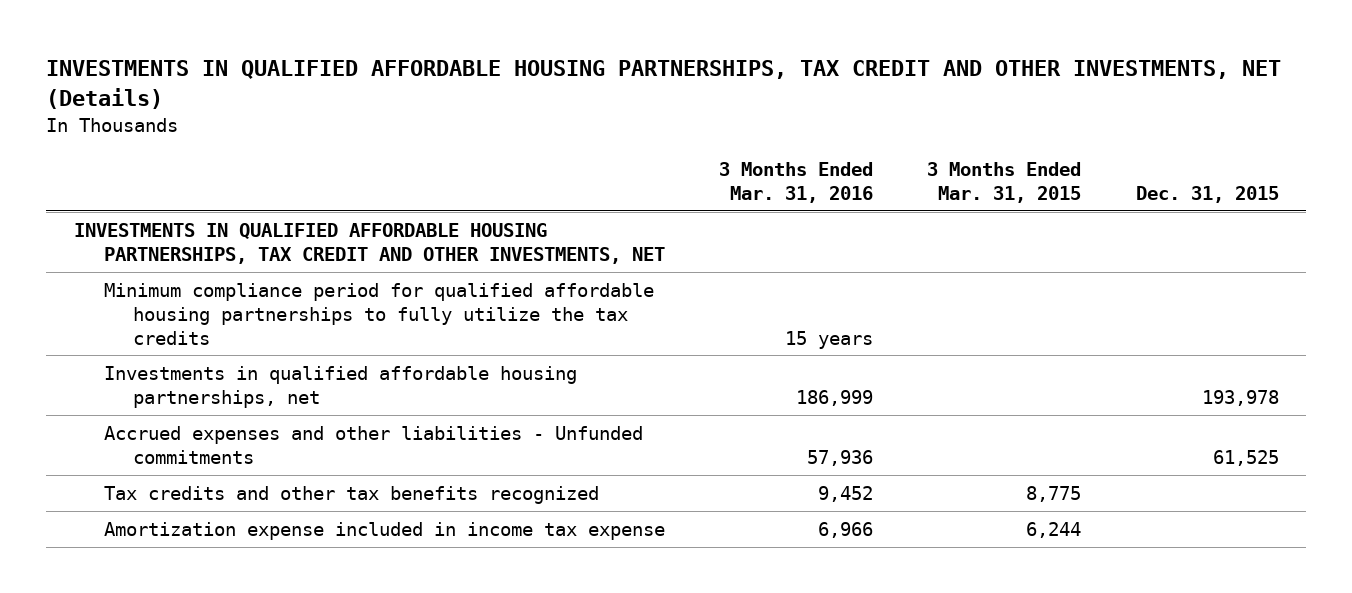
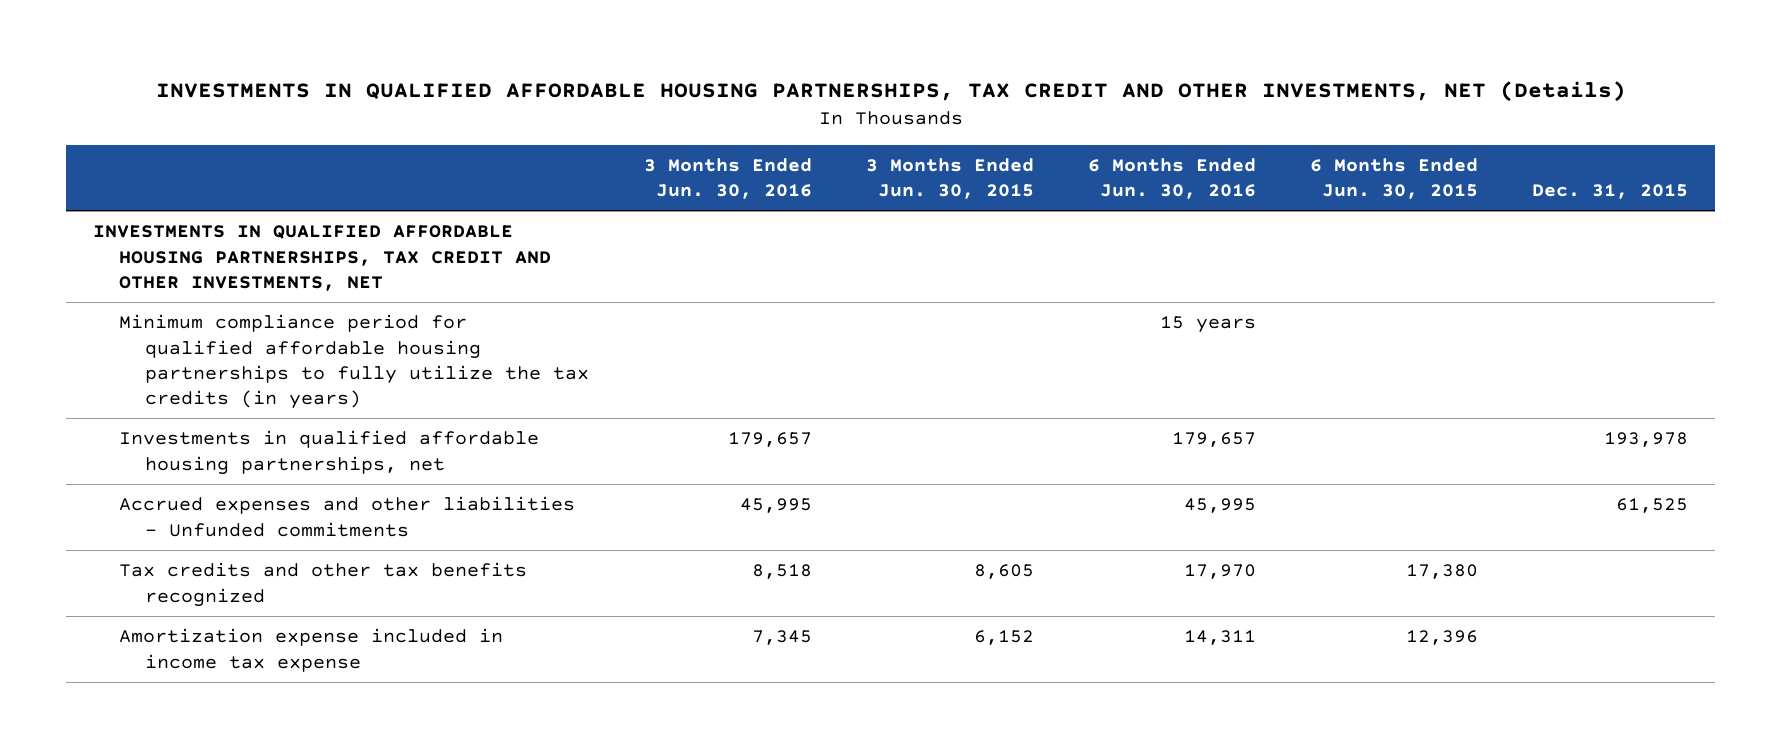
[718,161,873,203] 3 Months Ended Mar. 31, 2016 -> none
[927,161,1082,203] 3 Months Ended Mar. 31, 2015 -> none
none -> [643,157,812,200] 3 Months Ended Jun. 30, 2016
none -> [865,157,1034,200] 3 Months Ended Jun. 30, 2015
none -> [1087,157,1256,200] 6 Months Ended Jun. 30, 2016
none -> [1310,157,1479,200] 6 Months Ended Jun. 30, 2015
[103,282,654,345] Minimum compliance period for qualified affordable housing partnerships to fully utilize the tax credits -> [119,314,590,409] Minimum compliance period for qualified affordable housing partnerships to fully utilize the tax credits (in years)

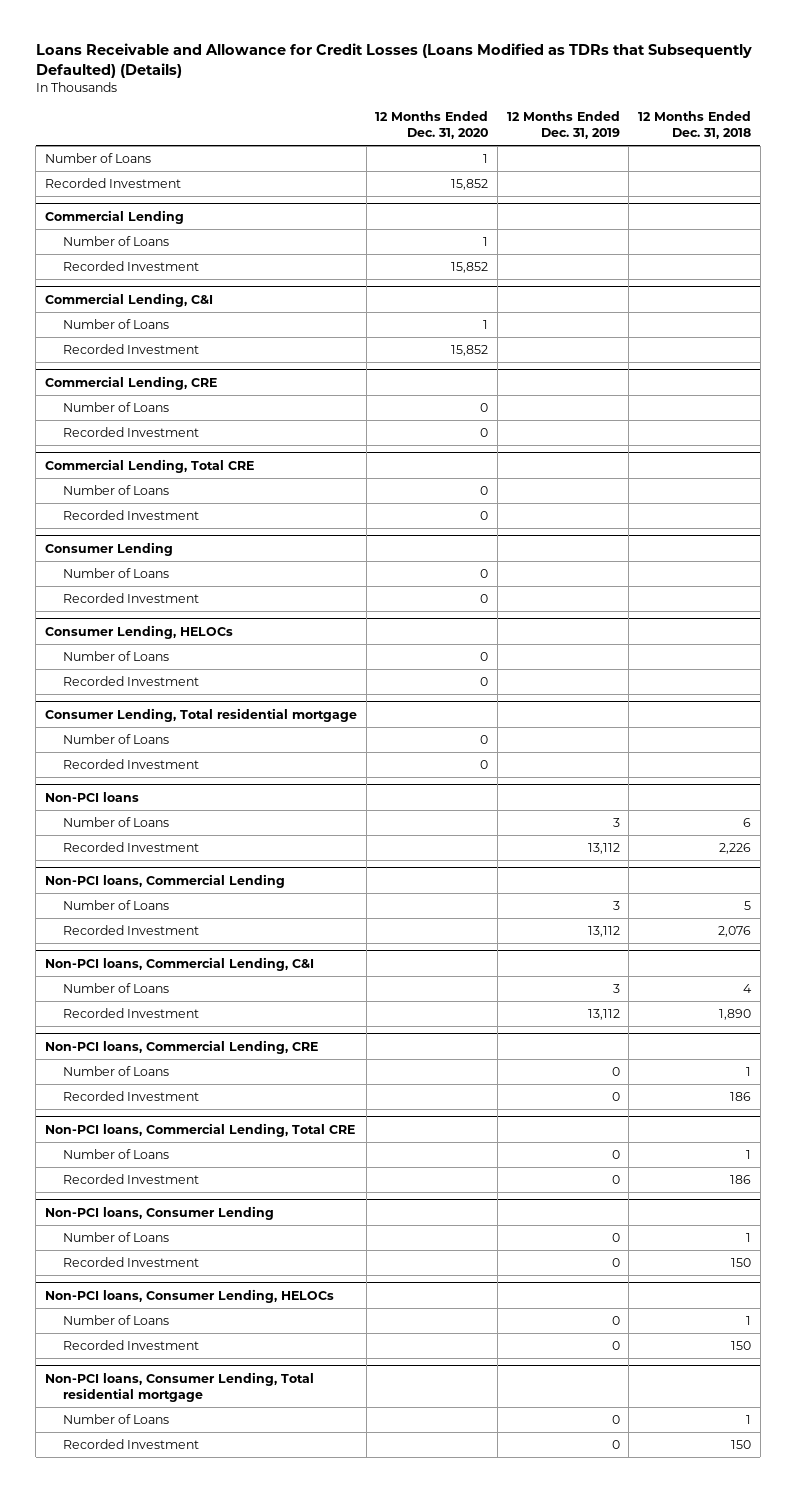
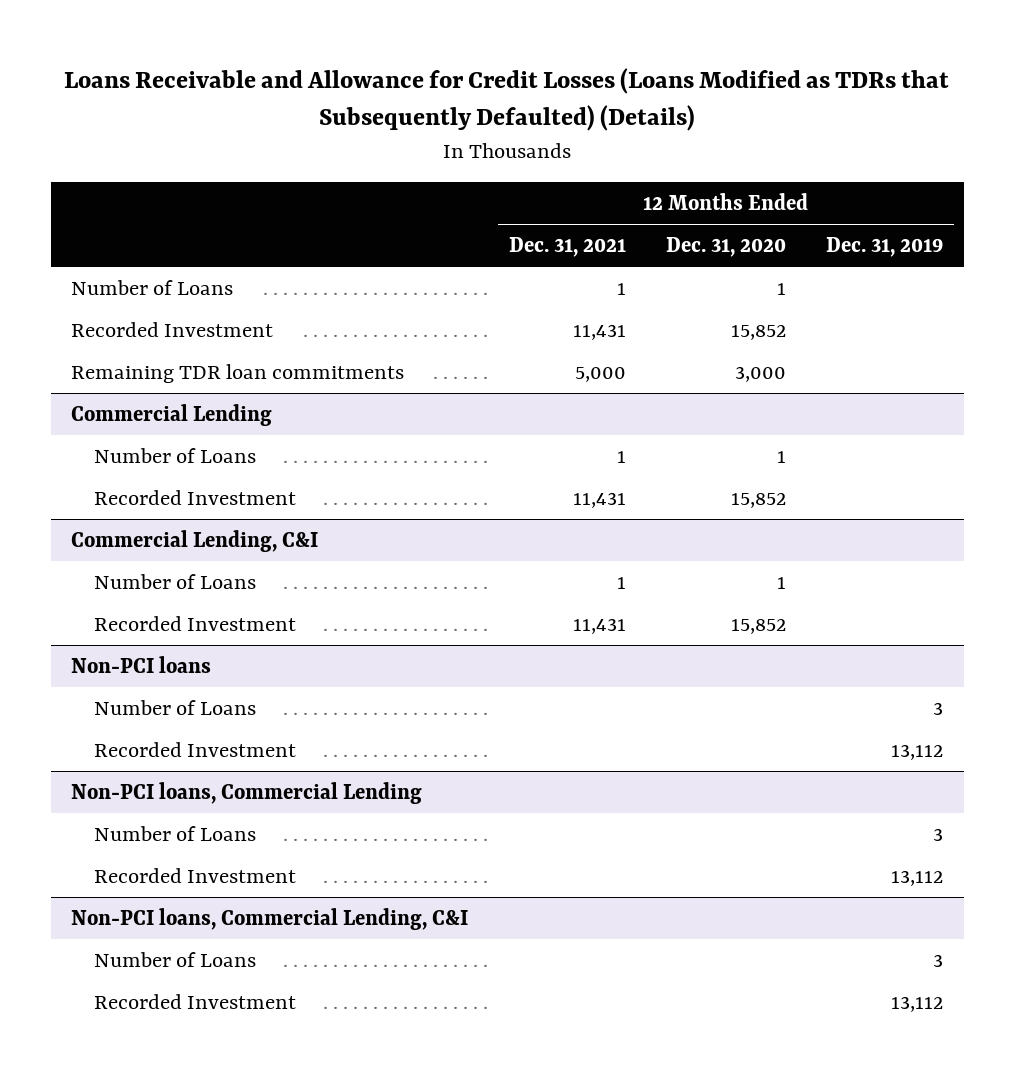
[638,111,752,140] 12 Months Ended Dec. 31, 2018 -> none
none -> [508,237,626,258] Dec. 31, 2021
none -> [71,363,405,383] Remaining TDR loan commitments
[44,375,217,390] Commercial Lending, CRE -> none
[63,401,170,412] Number of Loans -> none
[63,426,200,437] Recorded Investment -> none
[44,458,254,473] Commercial Lending, Total CRE -> none
[63,484,170,495] Number of Loans -> none
[63,509,200,520] Recorded Investment -> none
[44,541,173,556] Consumer Lending -> none
[63,567,170,578] Number of Loans -> none
[63,592,200,603] Recorded Investment -> none
[44,624,233,639] Consumer Lending, HELOCs -> none
[63,650,170,661] Number of Loans -> none
[63,675,200,686] Recorded Investment -> none
[44,707,357,722] Consumer Lending, Total residential mortgage -> none
[63,733,170,744] Number of Loans -> none
[63,758,200,769] Recorded Investment -> none
[44,1039,318,1054] Non-PCI loans, Commercial Lending, CRE -> none
[63,1065,170,1076] Number of Loans -> none
[63,1090,200,1101] Recorded Investment -> none
[44,1122,355,1137] Non-PCI loans, Commercial Lending, Total CRE -> none
[63,1148,170,1159] Number of Loans -> none
[63,1173,200,1184] Recorded Investment -> none
[44,1205,274,1220] Non-PCI loans, Consumer Lending -> none
[63,1231,170,1242] Number of Loans -> none
[63,1256,200,1267] Recorded Investment -> none
[44,1288,334,1303] Non-PCI loans, Consumer Lending, HELOCs -> none
[63,1314,170,1325] Number of Loans -> none
[63,1339,200,1350] Recorded Investment -> none
[44,1371,314,1402] Non-PCI loans, Consumer Lending, Total residential mortgage -> none
[63,1413,170,1424] Number of Loans -> none
[63,1438,200,1449] Recorded Investment -> none

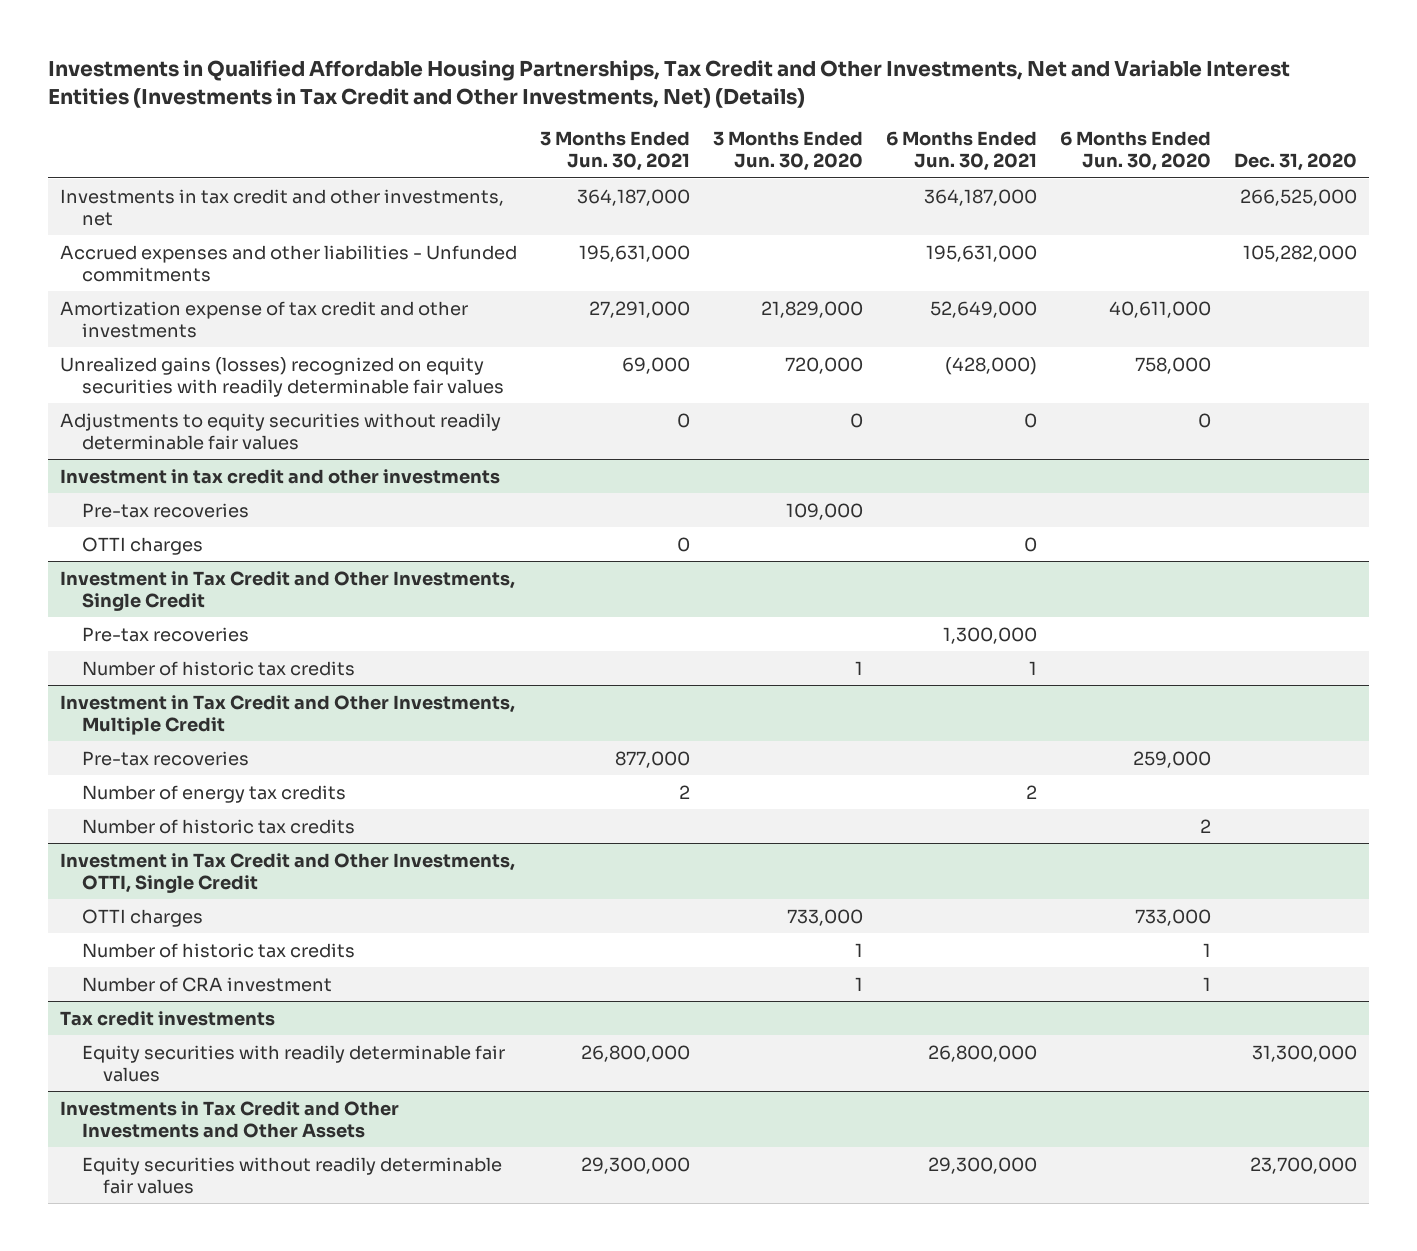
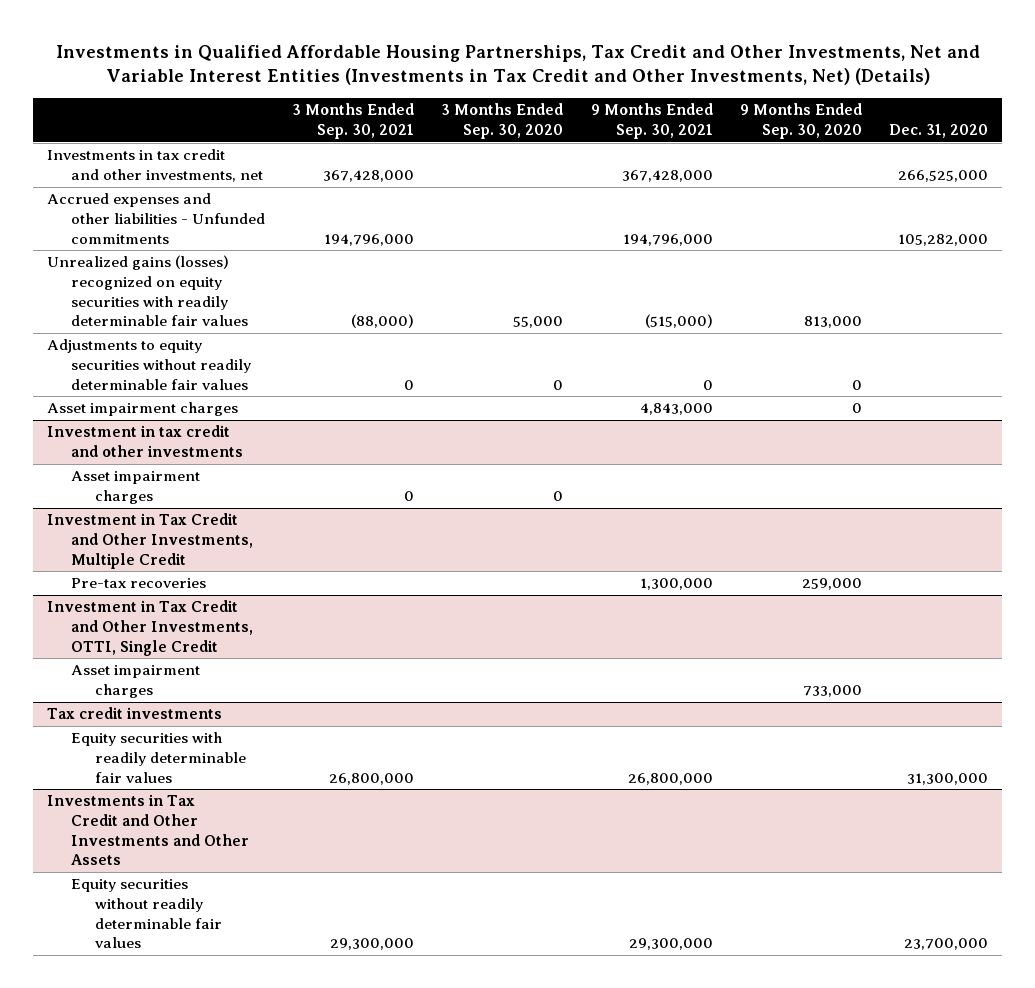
[540,131,691,172] 3 Months Ended Jun. 30, 2021 -> none
[713,131,864,172] 3 Months Ended Jun. 30, 2020 -> none
[886,131,1038,172] 6 Months Ended Jun. 30, 2021 -> none
[1060,131,1212,172] 6 Months Ended Jun. 30, 2020 -> none
none -> [292,103,415,139] 3 Months Ended Sep. 30, 2021
none -> [441,103,564,139] 3 Months Ended Sep. 30, 2020
none -> [590,103,713,139] 9 Months Ended Sep. 30, 2021
none -> [739,103,862,139] 9 Months Ended Sep. 30, 2020
[59,300,468,338] Amortization expense of tax credit and other investments -> none
none -> [47,402,239,417] Asset impairment charges
[81,502,249,518] Pre-tax recoveries -> none
[59,570,515,611] Investment in Tax Credit and Other Investments, Single Credit -> none
[81,626,249,642] Pre-tax recoveries -> none
[81,660,355,676] Number of historic tax credits -> none
[81,536,203,555] OTTI charges -> [71,471,201,504] Asset impairment charges
[81,784,346,803] Number of energy tax credits -> none
[81,818,355,834] Number of historic tax credits -> none
[81,942,355,958] Number of historic tax credits -> none
[81,976,332,992] Number of CRA investment -> none
[81,908,203,927] OTTI charges -> [71,665,201,698] Asset impairment charges

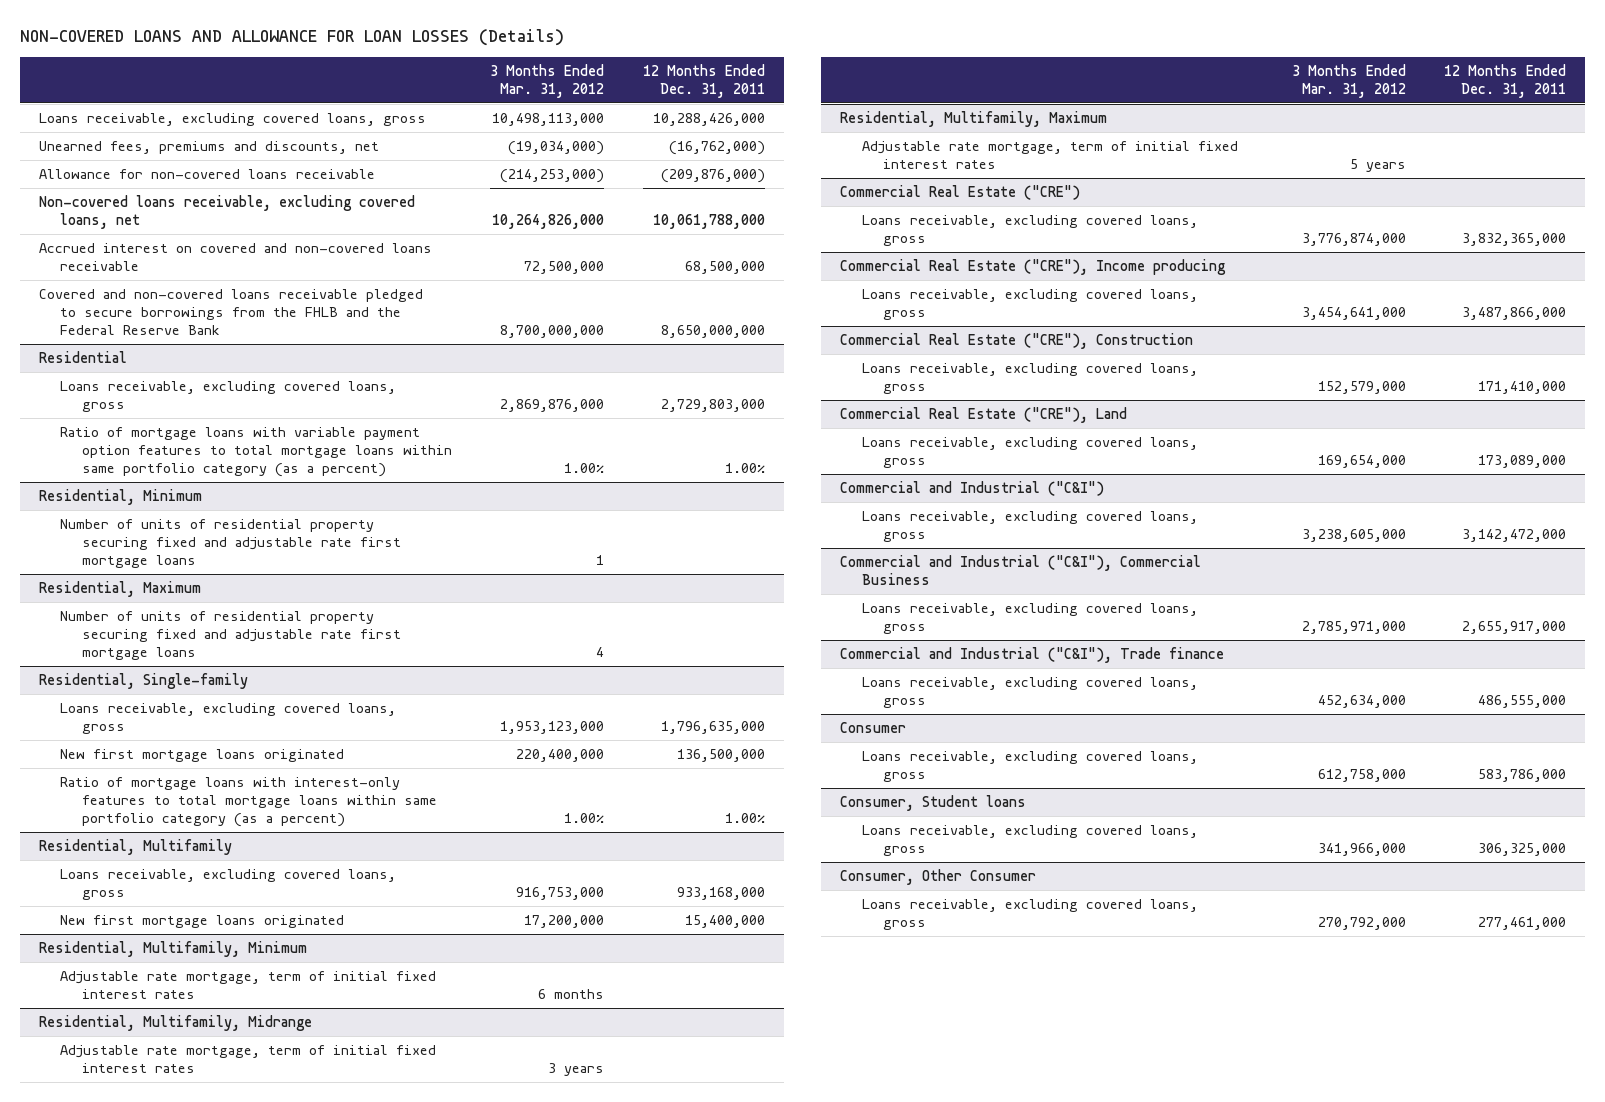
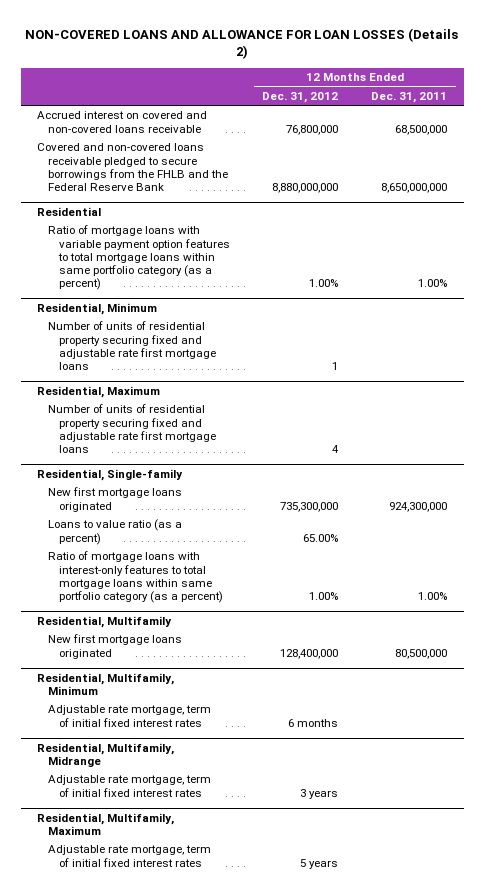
[19,29,564,47] NON-COVERED LOANS AND ALLOWANCE FOR LOAN LOSSES (Details) -> [25,27,459,60] NON-COVERED LOANS AND ALLOWANCE FOR LOAN LOSSES (Details 2)
[490,63,605,98] 3 Months Ended Mar. 31, 2012 -> none
none -> [262,91,339,103] Dec. 31, 2012
[38,113,426,127] Loans receivable, excluding covered loans, gross -> none
[38,141,379,155] Unearned fees, premiums and discounts, net -> none
[38,169,375,180] Allowance for non-covered loans receivable -> none
[38,195,415,229] Non-covered loans receivable, excluding covered loans, net -> none
[60,381,397,412] Loans receivable, excluding covered loans, gross -> none
[60,703,397,734] Loans receivable, excluding covered loans, gross -> none
[677,749,766,763] 136,500,000 -> [389,501,448,512] 924,300,000
none -> [47,519,182,545] Loans to value ratio (as a percent)
[60,869,397,900] Loans receivable, excluding covered loans, gross -> none
[685,915,766,929] 15,400,000 -> [395,648,448,659] 80,500,000
[840,185,1081,201] Commercial Real Estate ("CRE") -> none
[861,215,1198,246] Loans receivable, excluding covered loans, gross -> none
[840,259,1227,276] Commercial Real Estate ("CRE"), Income producing -> none
[861,289,1198,320] Loans receivable, excluding covered loans, gross -> none
[840,333,1194,350] Commercial Real Estate ("CRE"), Construction -> none
[861,363,1198,394] Loans receivable, excluding covered loans, gross -> none
[840,407,1128,424] Commercial Real Estate ("CRE"), Land -> none
[861,437,1198,468] Loans receivable, excluding covered loans, gross -> none
[840,481,1105,497] Commercial and Industrial ("C&I") -> none
[861,511,1198,542] Loans receivable, excluding covered loans, gross -> none
[840,555,1202,585] Commercial and Industrial ("C&I"), Commercial Business -> none
[861,603,1198,634] Loans receivable, excluding covered loans, gross -> none
[840,647,1225,664] Commercial and Industrial ("C&I"), Trade finance -> none
[861,677,1198,708] Loans receivable, excluding covered loans, gross -> none
[840,722,907,734] Consumer -> none
[861,751,1198,782] Loans receivable, excluding covered loans, gross -> none
[840,795,1027,812] Consumer, Student loans -> none
[861,825,1198,856] Loans receivable, excluding covered loans, gross -> none
[840,869,1037,886] Consumer, Other Consumer -> none
[861,899,1198,930] Loans receivable, excluding covered loans, gross -> none

